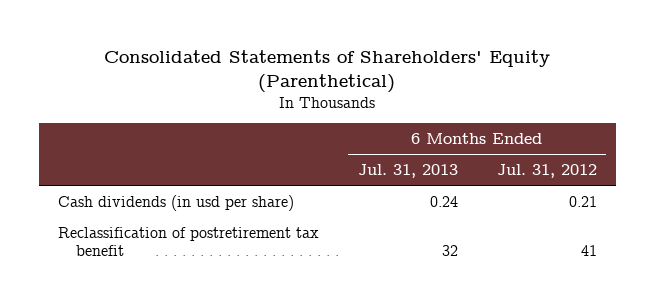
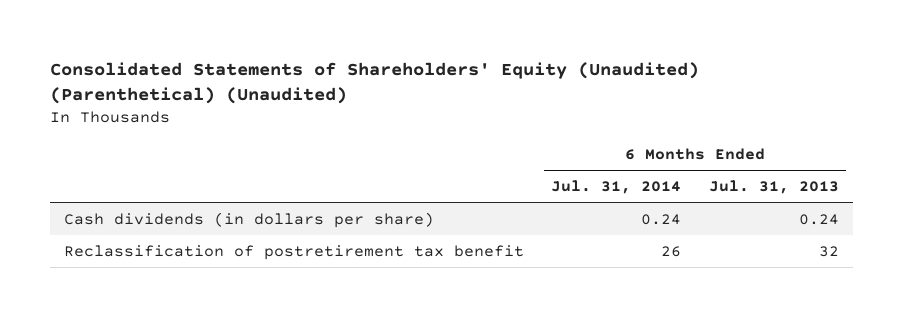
[104,50,551,94] Consolidated Statements of Shareholders' Equity (Parenthetical) -> [49,62,699,105] Consolidated Statements of Shareholders' Equity (Unaudited) (Parenthetical) (Unaudited)
[496,164,597,179] Jul. 31, 2012 -> none
none -> [551,180,682,195] Jul. 31, 2014
[58,194,295,211] Cash dividends (in usd per share) -> [63,211,434,228] Cash dividends (in dollars per share)

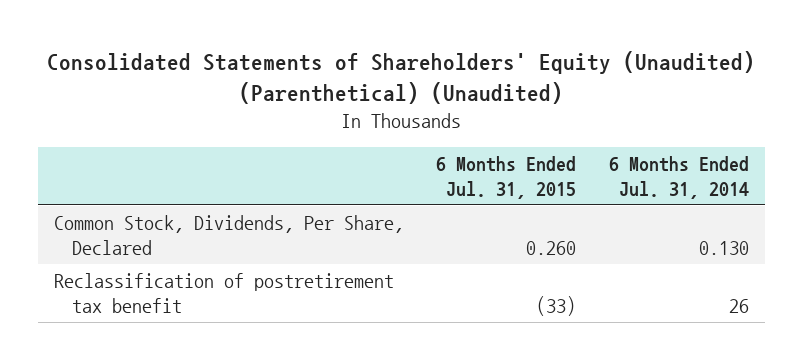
[708,180,839,195] Jul. 31, 2013 -> none
none -> [436,155,577,199] 6 Months Ended Jul. 31, 2015
[63,211,434,228] Cash dividends (in dollars per share) -> [53,214,404,255] Common Stock, Dividends, Per Share, Declared
[641,213,682,225] 0.24 -> [698,240,749,255] 0.130

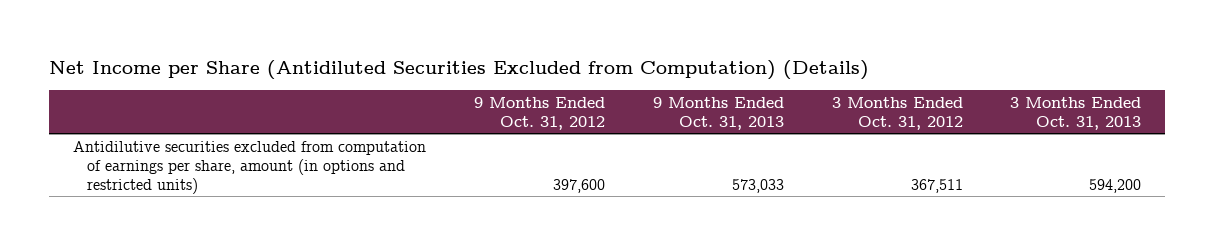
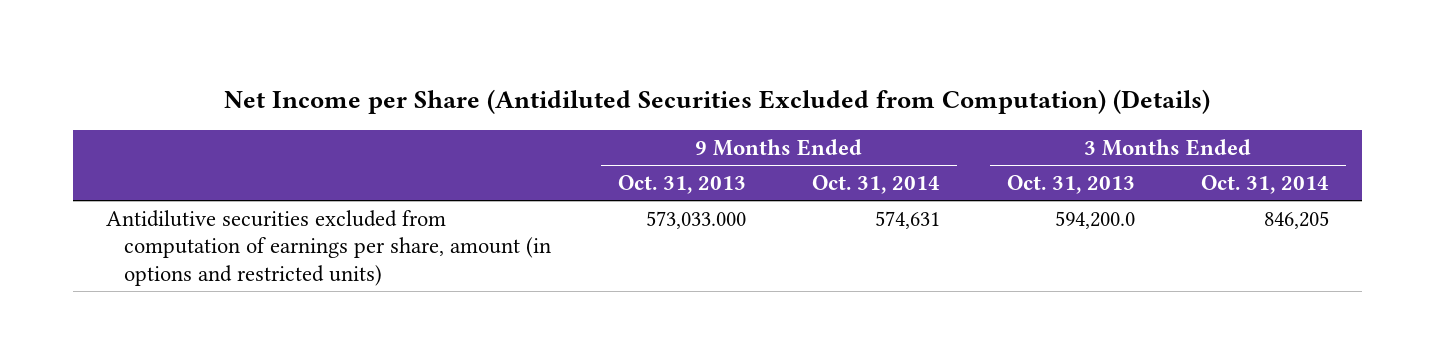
[473,96,605,130] 9 Months Ended Oct. 31, 2012 -> none
[831,96,963,130] 3 Months Ended Oct. 31, 2012 -> none
none -> [812,175,941,195] Oct. 31, 2014
none -> [1201,175,1330,195] Oct. 31, 2014
[731,178,784,193] 573,033 -> [645,210,746,229] 573,033.000
[1089,178,1142,193] 594,200 -> [1054,210,1135,229] 594,200.0

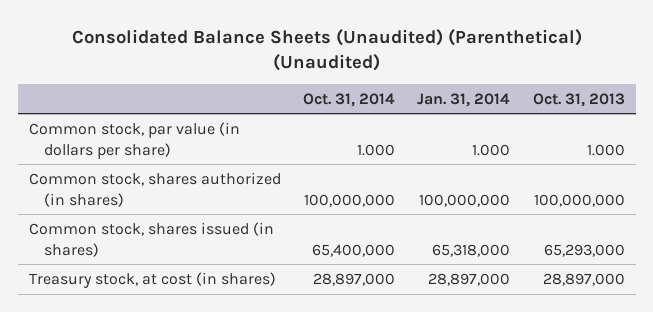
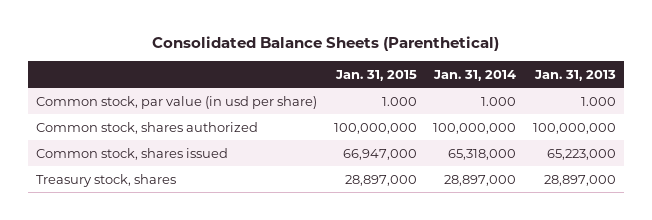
[71,28,582,71] Consolidated Balance Sheets (Unaudited) (Parenthetical) (Unaudited) -> [151,36,499,52] Consolidated Balance Sheets (Parenthetical)
[303,92,396,107] Oct. 31, 2014 -> none
[532,92,625,107] Oct. 31, 2013 -> none
none -> [334,69,417,81] Jan. 31, 2015
none -> [533,69,616,81] Jan. 31, 2013
[28,121,240,159] Common stock, par value (in dollars per share) -> [35,95,317,109] Common stock, par value (in usd per share)
[28,171,281,207] Common stock, shares authorized (in shares) -> [35,121,258,134] Common stock, shares authorized
[28,221,274,257] Common stock, shares issued (in shares) -> [35,147,228,160] Common stock, shares issued
[28,271,276,288] Treasury stock, at cost (in shares) -> [35,173,176,187] Treasury stock, shares

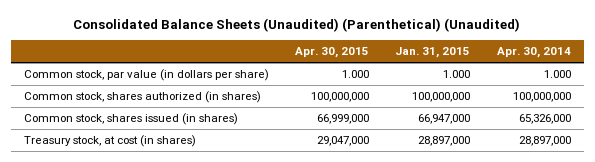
[151,36,499,52] Consolidated Balance Sheets (Parenthetical) -> [73,17,521,32] Consolidated Balance Sheets (Unaudited) (Parenthetical) (Unaudited)
[433,69,517,81] Jan. 31, 2014 -> none
[533,69,616,81] Jan. 31, 2013 -> none
none -> [295,47,370,59] Apr. 30, 2015
none -> [496,47,571,59] Apr. 30, 2014
[35,95,317,109] Common stock, par value (in usd per share) -> [24,69,270,82] Common stock, par value (in dollars per share)
[35,121,258,134] Common stock, shares authorized -> [24,91,262,104] Common stock, shares authorized (in shares)
[35,147,228,160] Common stock, shares issued -> [24,113,239,126] Common stock, shares issued (in shares)
[35,173,176,187] Treasury stock, shares -> [24,135,197,148] Treasury stock, at cost (in shares)

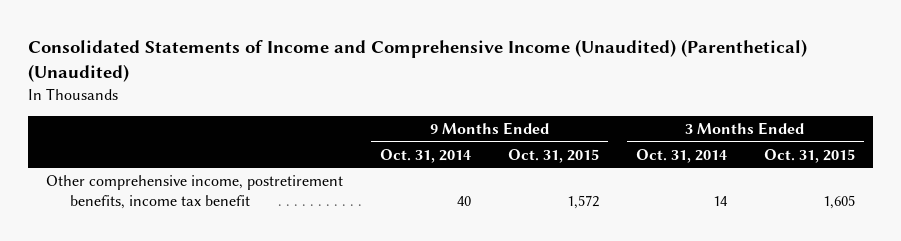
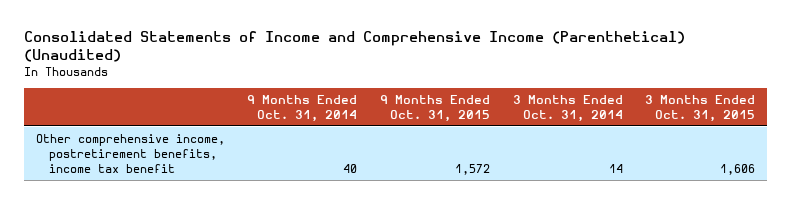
[27,38,807,82] Consolidated Statements of Income and Comprehensive Income (Unaudited) (Parenthetical) (Unaudited) -> [24,31,686,63] Consolidated Statements of Income and Comprehensive Income (Parenthetical) (Unaudited)
[822,194,855,209] 1,605 -> [720,163,756,175] 1,606

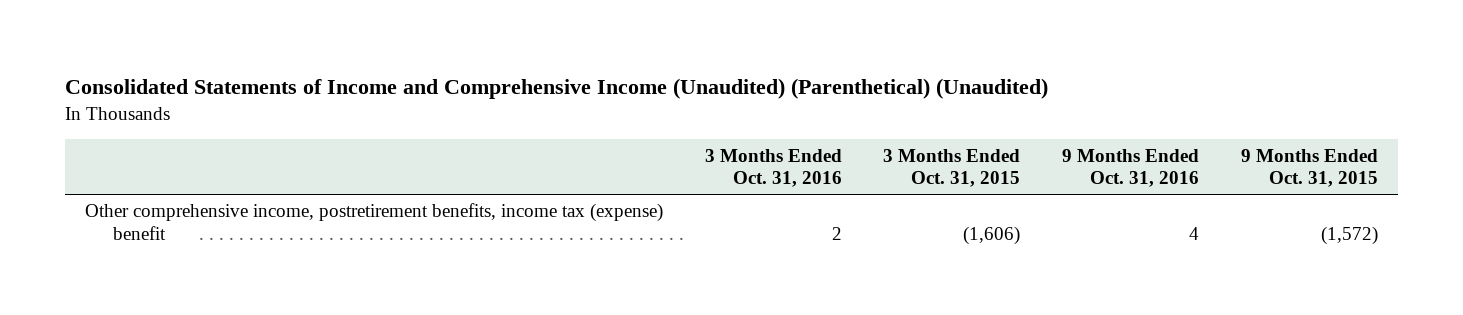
[24,31,686,63] Consolidated Statements of Income and Comprehensive Income (Parenthetical) (Unaudited) -> [64,78,1048,100] Consolidated Statements of Income and Comprehensive Income (Unaudited) (Parenthetical) (Unaudited)
[247,94,358,122] 9 Months Ended Oct. 31, 2014 -> none
[512,94,623,122] 3 Months Ended Oct. 31, 2014 -> none
none -> [704,148,842,188] 3 Months Ended Oct. 31, 2016
none -> [1062,148,1200,188] 9 Months Ended Oct. 31, 2016
[35,134,225,173] Other comprehensive income, postretirement benefits, income tax benefit -> [85,203,664,240] Other comprehensive income, postretirement benefits, income tax (expense) benefit
[454,163,490,175] 1,572 -> [1320,225,1378,245] (1,572)
[720,163,756,175] 1,606 -> [963,225,1021,245] (1,606)

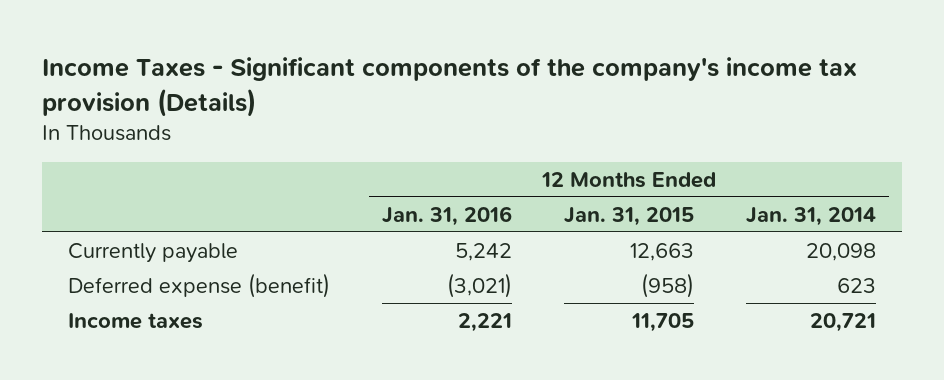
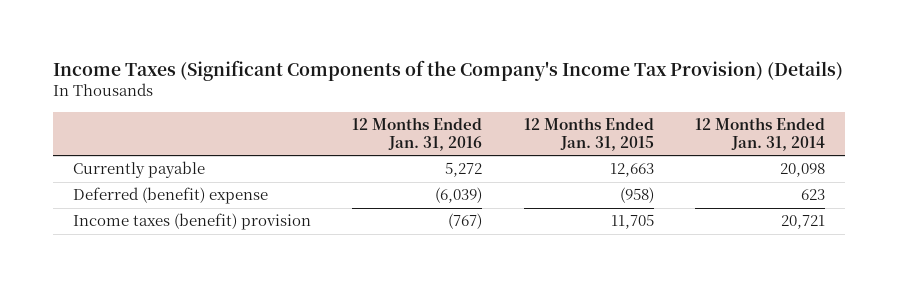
[42,57,858,117] Income Taxes - Significant components of the company's income tax provision (Details) -> [52,60,843,82] Income Taxes (Significant Components of the Company's Income Tax Provision) (Details)
[455,242,513,261] 5,242 -> [445,162,483,178] 5,272
[68,272,331,298] Deferred expense (benefit) -> [73,187,269,205] Deferred (benefit) expense
[447,272,513,298] (3,021) -> [435,187,483,204] (6,039)
[68,312,204,329] Income taxes -> [73,213,312,231] Income taxes (benefit) provision
[458,312,513,332] 2,221 -> [448,213,483,230] (767)

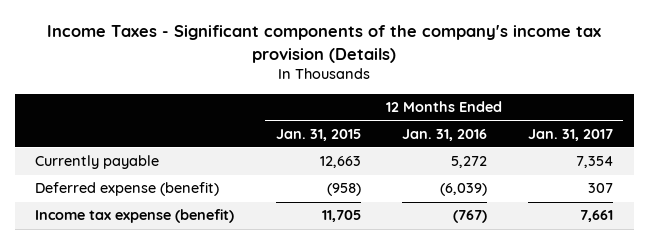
[52,60,843,82] Income Taxes (Significant Components of the Company's Income Tax Provision) (Details) -> [47,25,602,63] Income Taxes - Significant components of the company's income tax provision (Details)
[694,117,825,151] 12 Months Ended Jan. 31, 2014 -> none
none -> [528,128,614,141] Jan. 31, 2017
[73,187,269,205] Deferred (benefit) expense -> [35,182,220,197] Deferred expense (benefit)
[73,213,312,231] Income taxes (benefit) provision -> [35,209,235,224] Income tax expense (benefit)

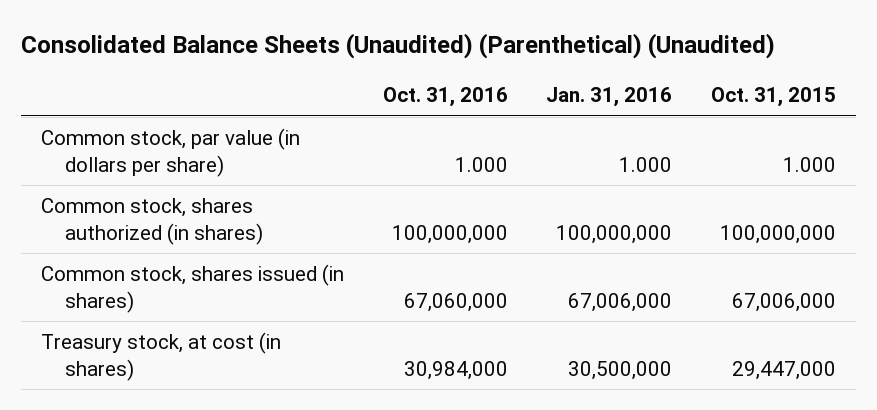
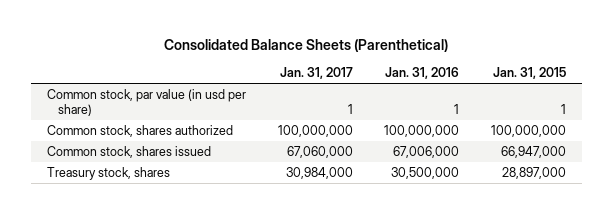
[21,33,776,60] Consolidated Balance Sheets (Unaudited) (Parenthetical) (Unaudited) -> [164,39,449,53] Consolidated Balance Sheets (Parenthetical)
[382,87,508,108] Oct. 31, 2016 -> none
[711,87,837,108] Oct. 31, 2015 -> none
none -> [279,67,353,80] Jan. 31, 2017
none -> [492,67,566,80] Jan. 31, 2015
[40,128,300,177] Common stock, par value (in dollars per share) -> [47,88,247,117] Common stock, par value (in usd per share)
[619,156,673,172] 1.000 -> [454,104,460,115] 1
[40,198,263,245] Common stock, shares authorized (in shares) -> [47,124,234,137] Common stock, shares authorized
[40,264,344,313] Common stock, shares issued (in shares) -> [47,145,212,158] Common stock, shares issued
[40,332,281,381] Treasury stock, at cost (in shares) -> [47,166,171,180] Treasury stock, shares

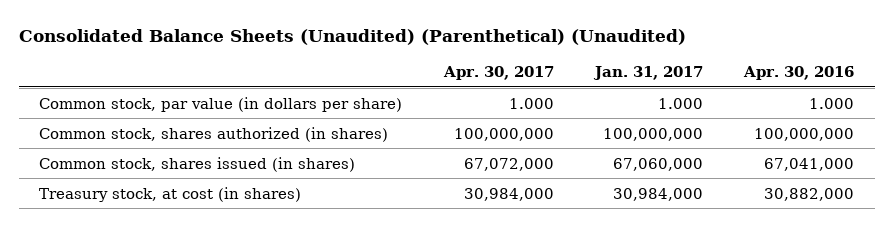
[164,39,449,53] Consolidated Balance Sheets (Parenthetical) -> [18,28,686,45] Consolidated Balance Sheets (Unaudited) (Parenthetical) (Unaudited)
[385,67,460,80] Jan. 31, 2016 -> none
[492,67,566,80] Jan. 31, 2015 -> none
none -> [442,66,554,81] Apr. 30, 2017
none -> [743,66,855,81] Apr. 30, 2016
[47,88,247,117] Common stock, par value (in usd per share) -> [39,96,403,112] Common stock, par value (in dollars per share)
[347,104,353,115] 1 -> [658,97,704,109] 1.000
[47,124,234,137] Common stock, shares authorized -> [39,126,389,142] Common stock, shares authorized (in shares)
[47,145,212,158] Common stock, shares issued -> [39,156,356,172] Common stock, shares issued (in shares)
[47,166,171,180] Treasury stock, shares -> [39,186,302,202] Treasury stock, at cost (in shares)

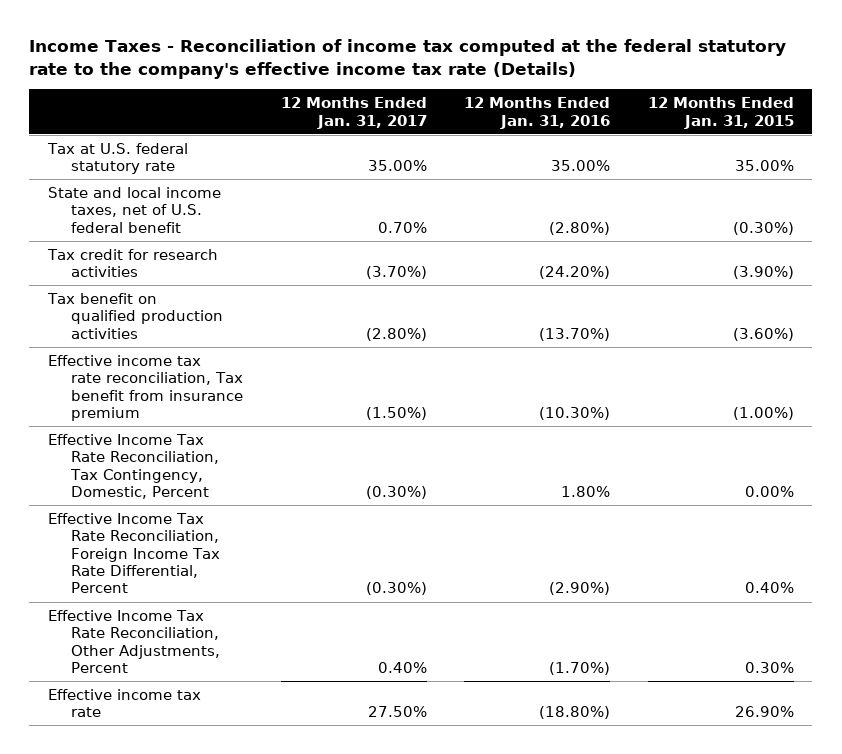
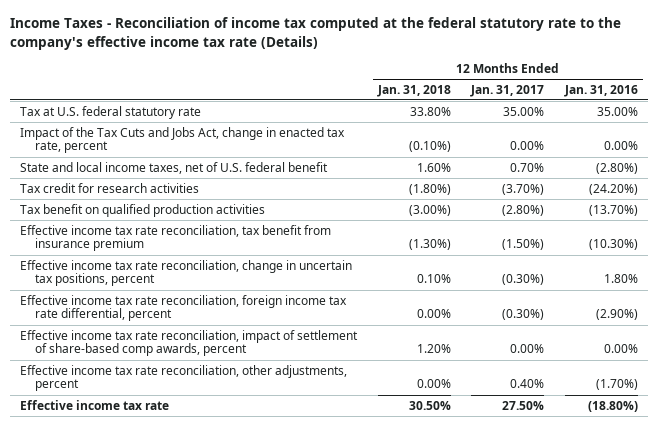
[647,97,794,129] 12 Months Ended Jan. 31, 2015 -> none
none -> [376,84,451,97] Jan. 31, 2018
none -> [20,126,346,154] Impact of the Tax Cuts and Jobs Act, change in enacted tax rate, percent
[48,354,243,421] Effective income tax rate reconciliation, Tax benefit from insurance premium -> [20,224,332,252] Effective income tax rate reconciliation, tax benefit from insurance premium
[48,433,219,499] Effective Income Tax Rate Reconciliation, Tax Contingency, Domestic, Percent -> [20,259,353,287] Effective income tax rate reconciliation, change in uncertain tax positions, percent
[48,512,220,594] Effective Income Tax Rate Reconciliation, Foreign Income Tax Rate Differential, Percent -> [20,294,348,322] Effective income tax rate reconciliation, foreign income tax rate differential, percent
none -> [20,329,359,357] Effective income tax rate reconciliation, impact of settlement of share-based comp awards, percent
[48,609,220,673] Effective Income Tax Rate Reconciliation, Other Adjustments, Percent -> [20,364,348,392] Effective income tax rate reconciliation, other adjustments, percent

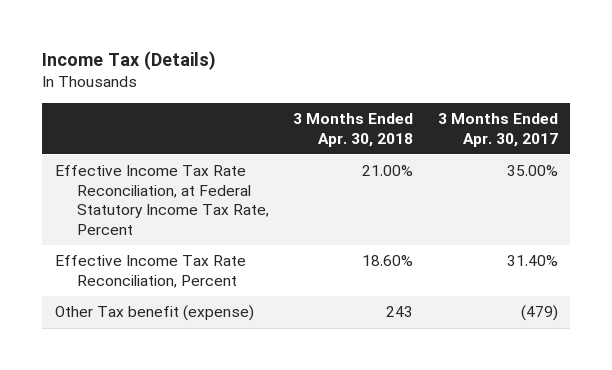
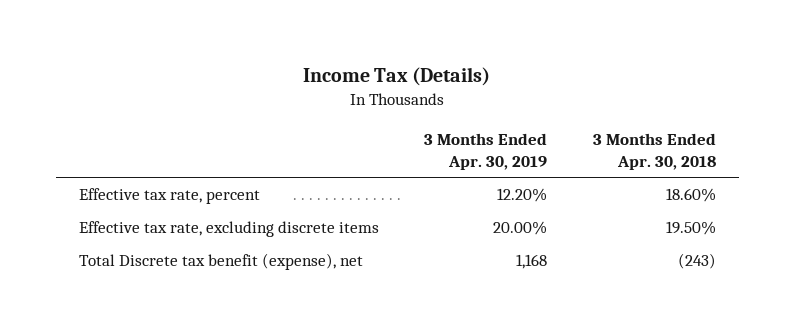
[437,113,558,147] 3 Months Ended Apr. 30, 2017 -> none
none -> [424,132,548,170] 3 Months Ended Apr. 30, 2019
[54,165,269,235] Effective Income Tax Rate Reconciliation, at Federal Statutory Income Tax Rate, Percent -> none
[54,255,246,288] Effective Income Tax Rate Reconciliation, Percent -> [78,188,260,205] Effective tax rate, percent
none -> [78,221,379,238] Effective tax rate, excluding discrete items
[54,305,254,322] Other Tax benefit (expense) -> [78,253,363,271] Total Discrete tax benefit (expense), net
[386,306,414,318] 243 -> [678,253,717,270] (243)

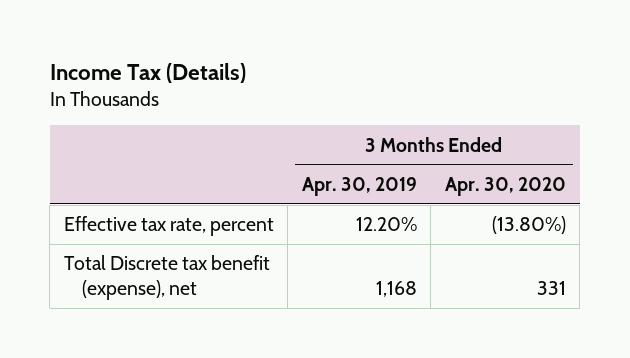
[593,132,717,170] 3 Months Ended Apr. 30, 2018 -> none
none -> [444,177,566,197] Apr. 30, 2020
[78,221,379,238] Effective tax rate, excluding discrete items -> none

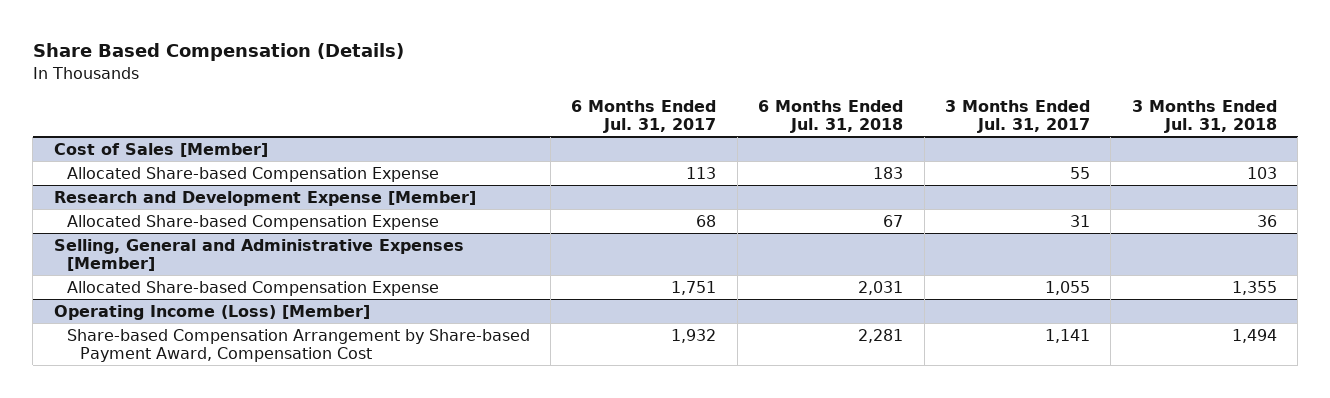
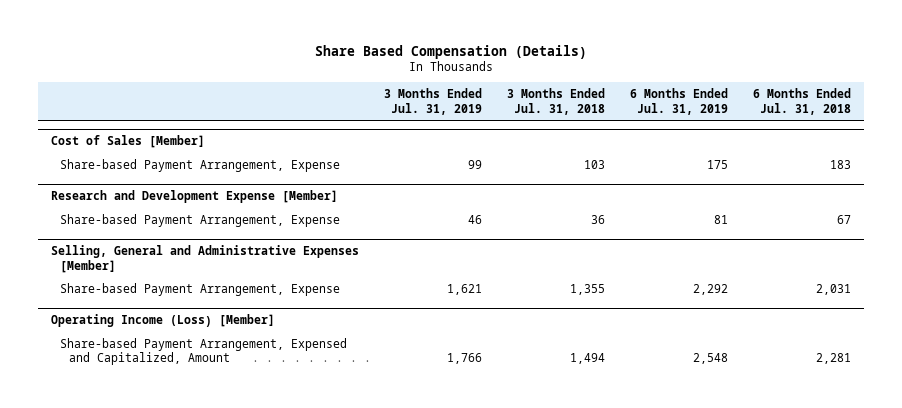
[571,99,717,134] 6 Months Ended Jul. 31, 2017 -> none
[944,99,1090,134] 3 Months Ended Jul. 31, 2017 -> none
none -> [383,88,482,115] 3 Months Ended Jul. 31, 2019
none -> [630,88,729,115] 6 Months Ended Jul. 31, 2019
[66,166,439,182] Allocated Share-based Compensation Expense -> [59,158,340,172] Share-based Payment Arrangement, Expense
[66,214,439,230] Allocated Share-based Compensation Expense -> [59,213,340,227] Share-based Payment Arrangement, Expense
[66,280,439,296] Allocated Share-based Compensation Expense -> [59,282,340,296] Share-based Payment Arrangement, Expense
[66,328,530,362] Share-based Compensation Arrangement by Share-based Payment Award, Compensation Cost -> [59,337,347,366] Share-based Payment Arrangement, Expensed and Capitalized, Amount

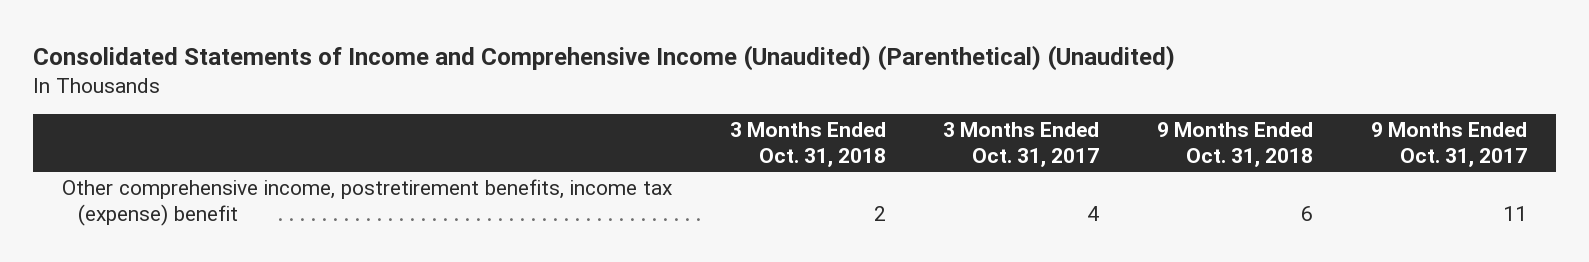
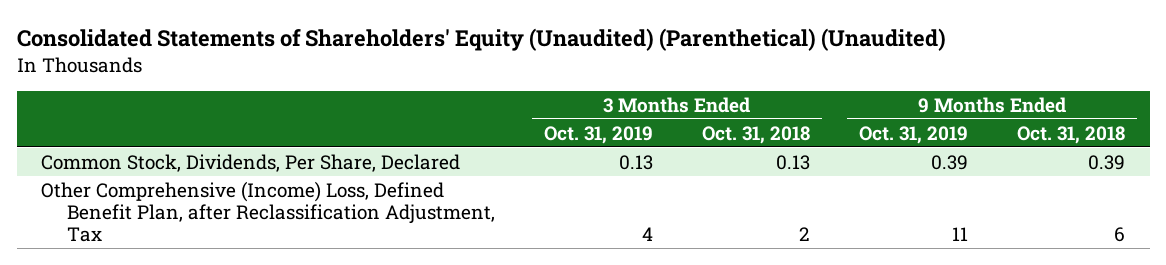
[32,45,1175,72] Consolidated Statements of Income and Comprehensive Income (Unaudited) (Parenthetical) (Unaudited) -> [16,28,946,52] Consolidated Statements of Shareholders' Equity (Unaudited) (Parenthetical) (Unaudited)
[943,122,1100,167] 3 Months Ended Oct. 31, 2017 -> none
[1371,122,1528,167] 9 Months Ended Oct. 31, 2017 -> none
none -> [544,125,654,144] Oct. 31, 2019
none -> [859,125,969,144] Oct. 31, 2019
none -> [41,153,461,172] Common Stock, Dividends, Per Share, Declared
[61,179,672,226] Other comprehensive income, postretirement benefits, income tax (expense) benefit -> [41,180,496,243] Other Comprehensive (Income) Loss, Defined Benefit Plan, after Reclassification Adjustment, Tax

